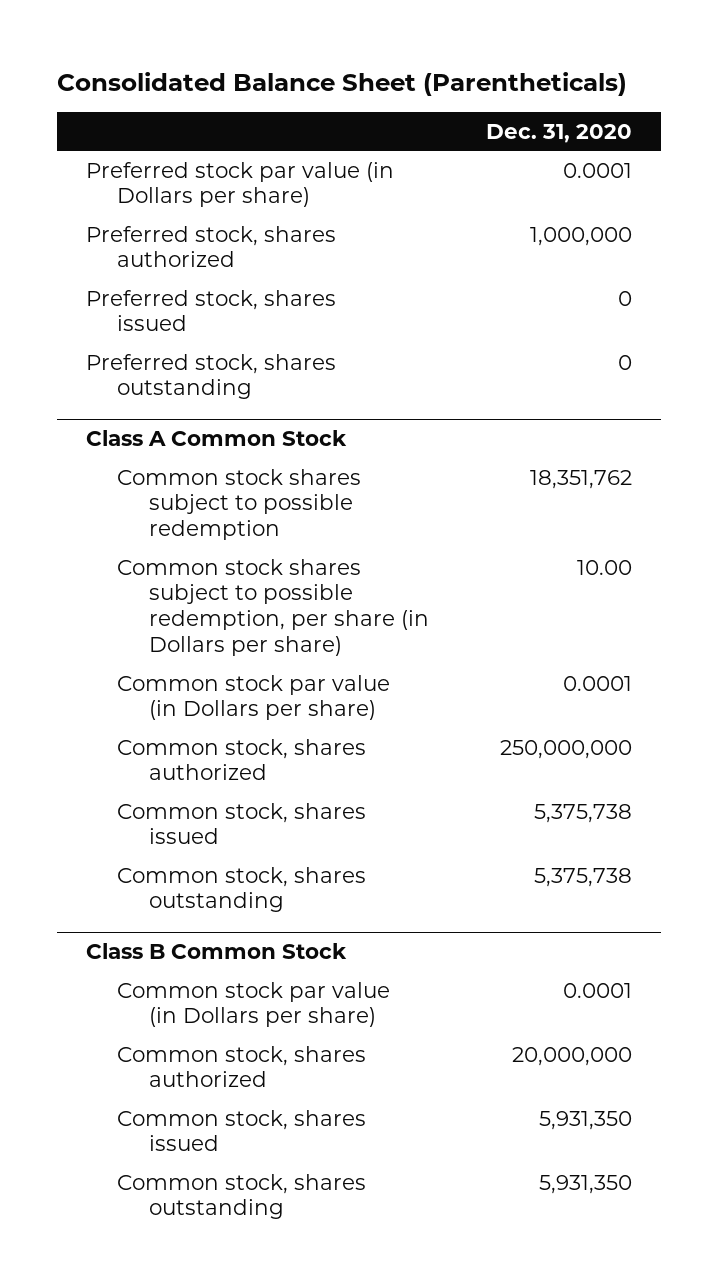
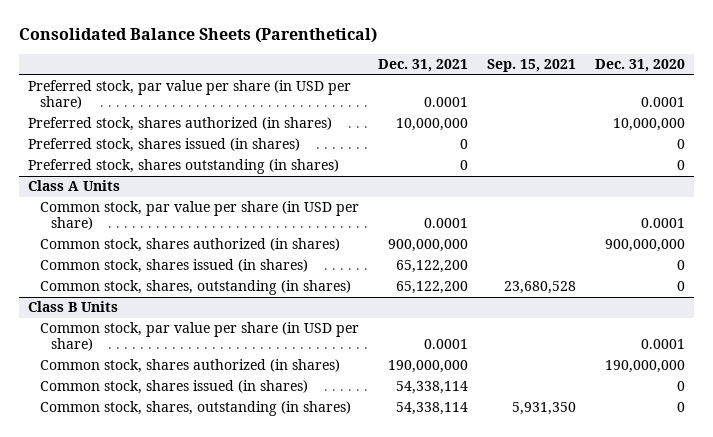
[57,71,628,96] Consolidated Balance Sheet (Parentheticals) -> [18,27,377,44] Consolidated Balance Sheets (Parenthetical)
none -> [377,59,468,73] Dec. 31, 2021
none -> [486,59,576,73] Sep. 15, 2021
[117,468,362,541] Common stock shares subject to possible redemption -> none
[117,558,429,657] Common stock shares subject to possible redemption, per share (in Dollars per share) -> none
[86,161,395,208] Preferred stock par value (in Dollars per share) -> [28,80,352,110] Preferred stock, par value per share (in USD per share)
[86,225,337,268] Preferred stock, shares authorized -> [28,117,333,132] Preferred stock, shares authorized (in shares)
[530,226,633,246] 1,000,000 -> [612,118,685,132] 10,000,000
[86,289,337,332] Preferred stock, shares issued -> [28,138,301,153] Preferred stock, shares issued (in shares)
[86,353,337,400] Preferred stock, shares outstanding -> [28,159,340,175] Preferred stock, shares outstanding (in shares)
[86,430,348,447] Class A Common Stock -> [28,180,121,192] Class A Units
[117,674,391,721] Common stock par value (in Dollars per share) -> [39,201,359,231] Common stock, par value per share (in USD per share)
[117,738,367,781] Common stock, shares authorized -> [39,238,340,253] Common stock, shares authorized (in shares)
[500,739,633,759] 250,000,000 -> [604,239,685,253] 900,000,000
[117,802,367,845] Common stock, shares issued -> [39,259,308,274] Common stock, shares issued (in shares)
[534,803,633,823] 5,375,738 -> [676,260,685,271] 0
[117,866,367,913] Common stock, shares outstanding -> [39,280,351,296] Common stock, shares, outstanding (in shares)
[534,867,633,887] 5,375,738 -> [676,281,685,292] 0
[86,943,348,960] Class B Common Stock -> [28,301,119,313] Class B Units
[117,981,391,1028] Common stock par value (in Dollars per share) -> [39,322,359,352] Common stock, par value per share (in USD per share)
[117,1045,367,1088] Common stock, shares authorized -> [39,359,340,374] Common stock, shares authorized (in shares)
[512,1046,633,1066] 20,000,000 -> [604,360,685,374] 190,000,000
[117,1109,367,1152] Common stock, shares issued -> [39,380,308,395] Common stock, shares issued (in shares)
[539,1110,633,1130] 5,931,350 -> [676,381,685,392] 0
[117,1173,367,1220] Common stock, shares outstanding -> [39,401,351,417] Common stock, shares, outstanding (in shares)
[539,1174,633,1194] 5,931,350 -> [676,402,685,413] 0

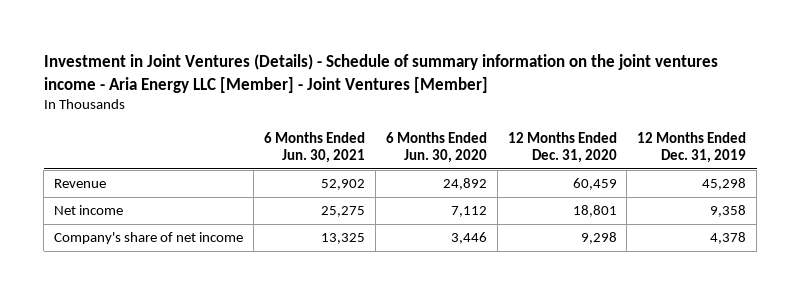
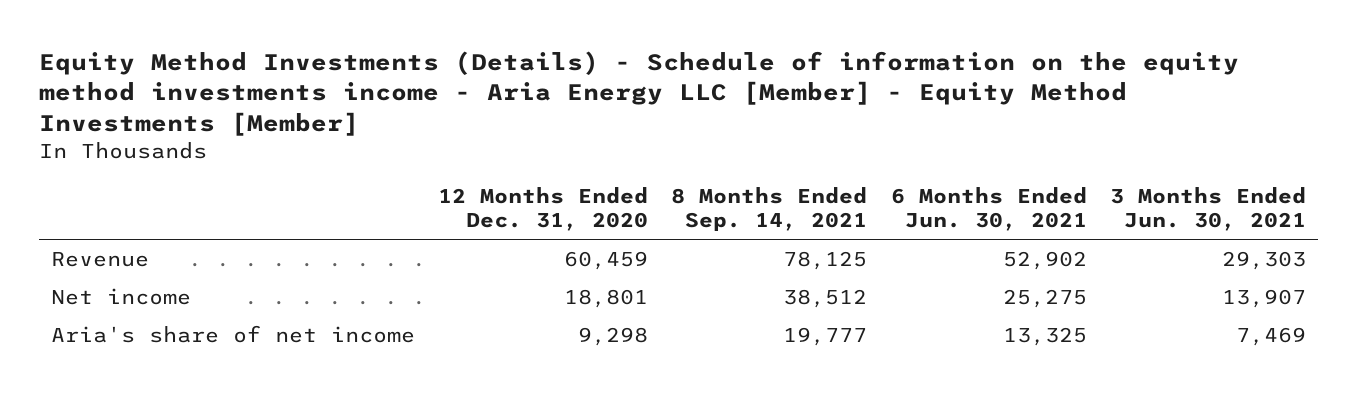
[43,53,718,93] Investment in Joint Ventures (Details) - Schedule of summary information on the joint ventures income - Aria Energy LLC [Member] - Joint Ventures [Member] -> [38,50,1239,136] Equity Method Investments (Details) - Schedule of information on the equity method investments income - Aria Energy LLC [Member] - Equity Method Investments [Member]
[385,131,487,163] 6 Months Ended Jun. 30, 2020 -> none
[637,131,747,163] 12 Months Ended Dec. 31, 2019 -> none
none -> [671,187,868,232] 8 Months Ended Sep. 14, 2021
none -> [1110,187,1307,232] 3 Months Ended Jun. 30, 2021
[54,232,244,245] Company's share of net income -> [50,324,415,343] Aria's share of net income

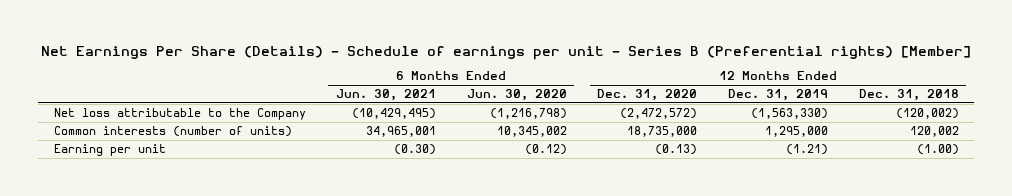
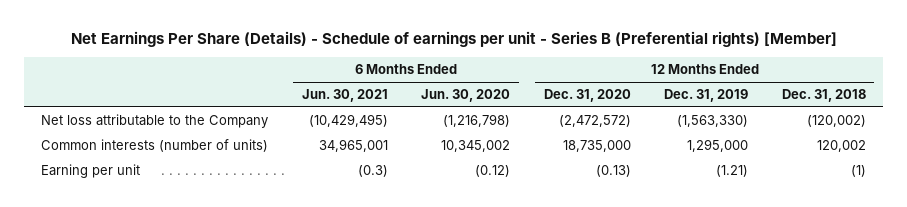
[394,144,437,156] (0.30) -> [357,165,388,178] (0.3)
[916,144,959,156] (1.00) -> [850,165,866,178] (1)

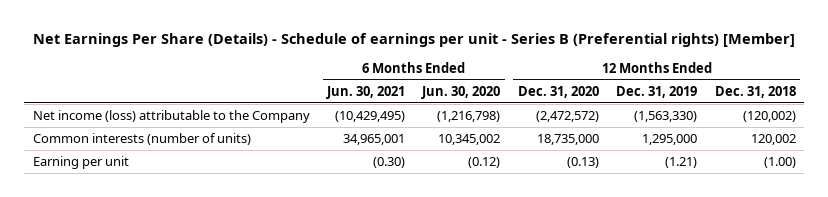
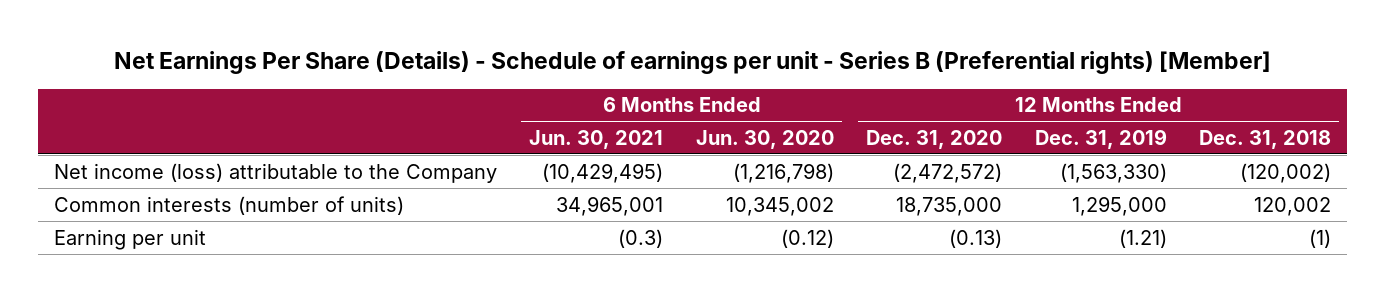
[372,157,405,169] (0.30) -> [618,228,664,248] (0.3)
[763,157,796,169] (1.00) -> [1309,228,1332,248] (1)

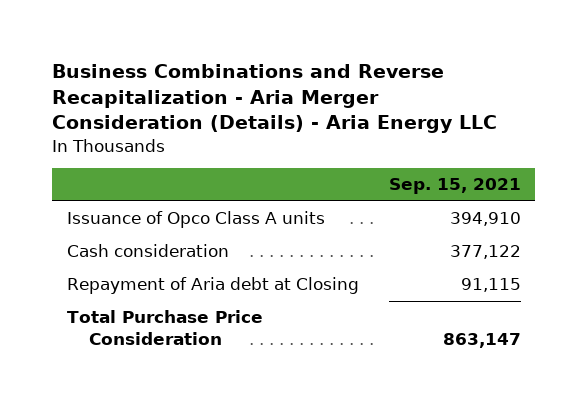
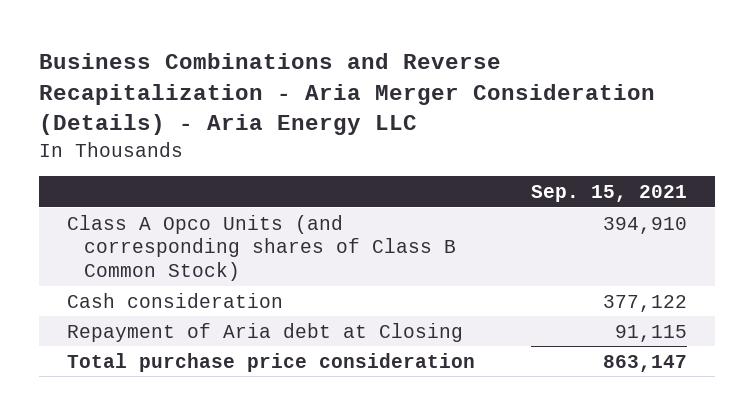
[67,211,326,229] Issuance of Opco Class A units -> [66,214,456,281] Class A Opco Units (and corresponding shares of Class B Common Stock)
[67,310,264,345] Total Purchase Price Consideration -> [66,352,475,372] Total purchase price consideration

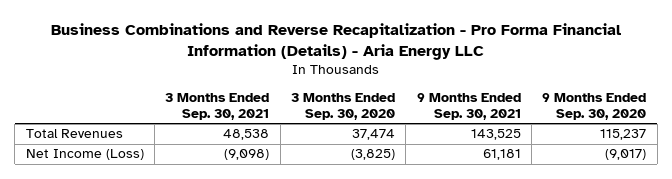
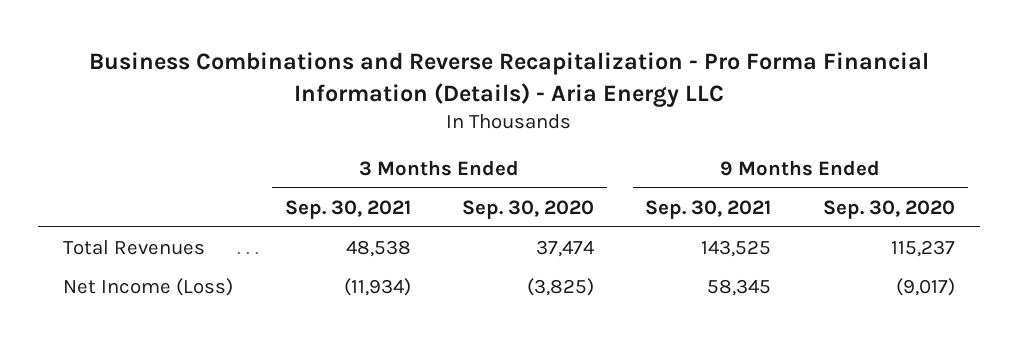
[224,149,270,161] (9,098) -> [343,277,411,296] (11,934)
[482,149,521,161] 61,181 -> [707,278,772,296] 58,345

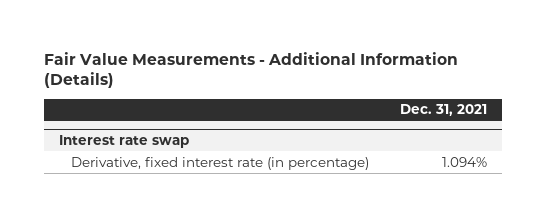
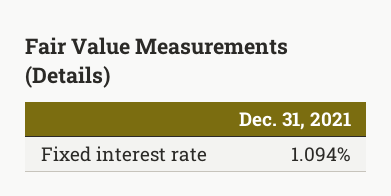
[43,51,458,89] Fair Value Measurements - Additional Information (Details) -> [24,36,288,89] Fair Value Measurements (Details)
[58,135,189,149] Interest rate swap -> none
[71,156,370,170] Derivative, fixed interest rate (in percentage) -> [40,145,207,162] Fixed interest rate

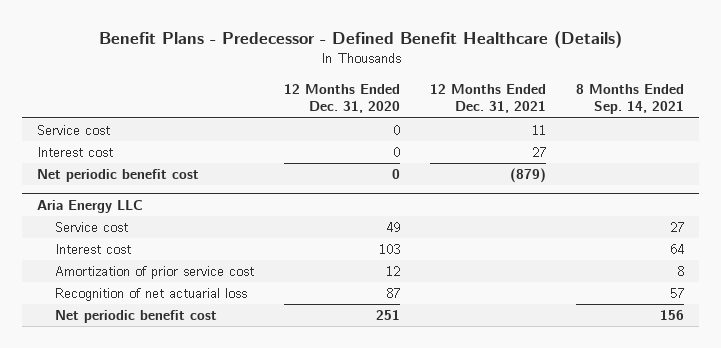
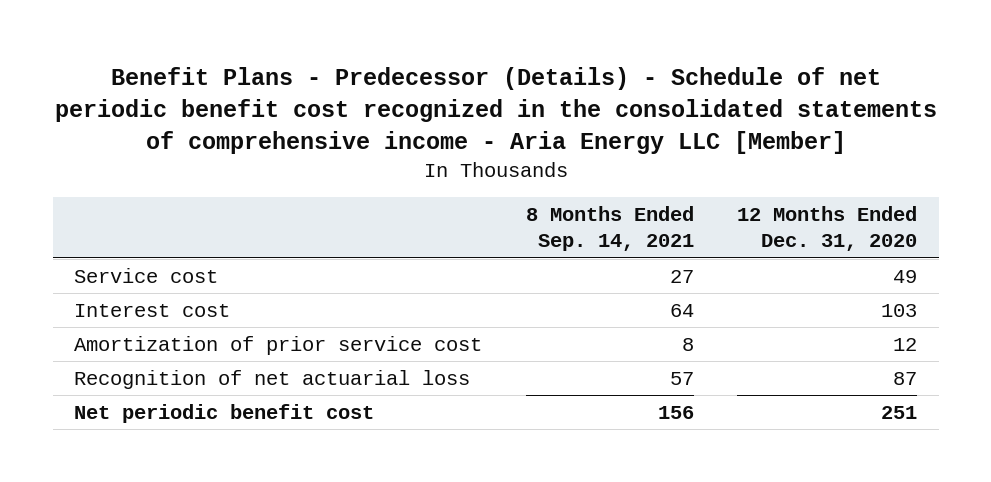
[98,31,622,49] Benefit Plans - Predecessor - Defined Benefit Healthcare (Details) -> [54,66,937,154] Benefit Plans - Predecessor (Details) - Schedule of net periodic benefit cost recognized in the consolidated statements of comprehensive income - Aria Energy LLC [Member]
[430,83,547,114] 12 Months Ended Dec. 31, 2021 -> none
[37,125,111,136] Service cost -> none
[37,147,114,158] Interest cost -> none
[37,169,200,183] Net periodic benefit cost -> none
[37,199,144,213] Aria Energy LLC -> none

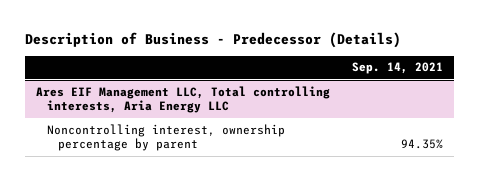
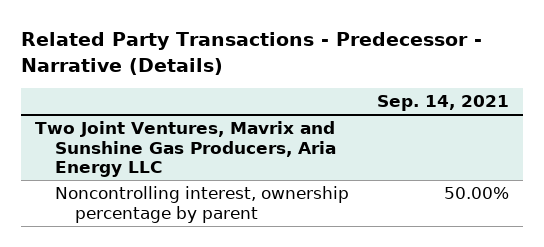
[24,31,401,48] Description of Business - Predecessor (Details) -> [20,32,482,75] Related Party Transactions - Predecessor - Narrative (Details)
[36,85,331,114] Ares EIF Management LLC, Total controlling interests, Aria Energy LLC -> none
none -> [34,121,336,177] Two Joint Ventures, Mavrix and Sunshine Gas Producers, Aria Energy LLC
[401,139,444,150] 94.35% -> [443,187,509,200] 50.00%

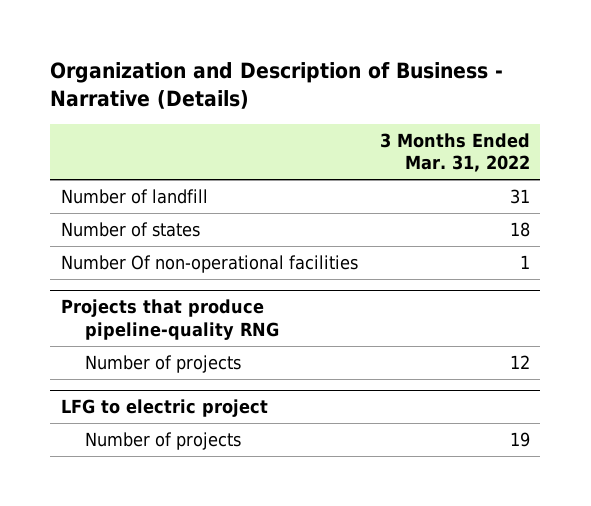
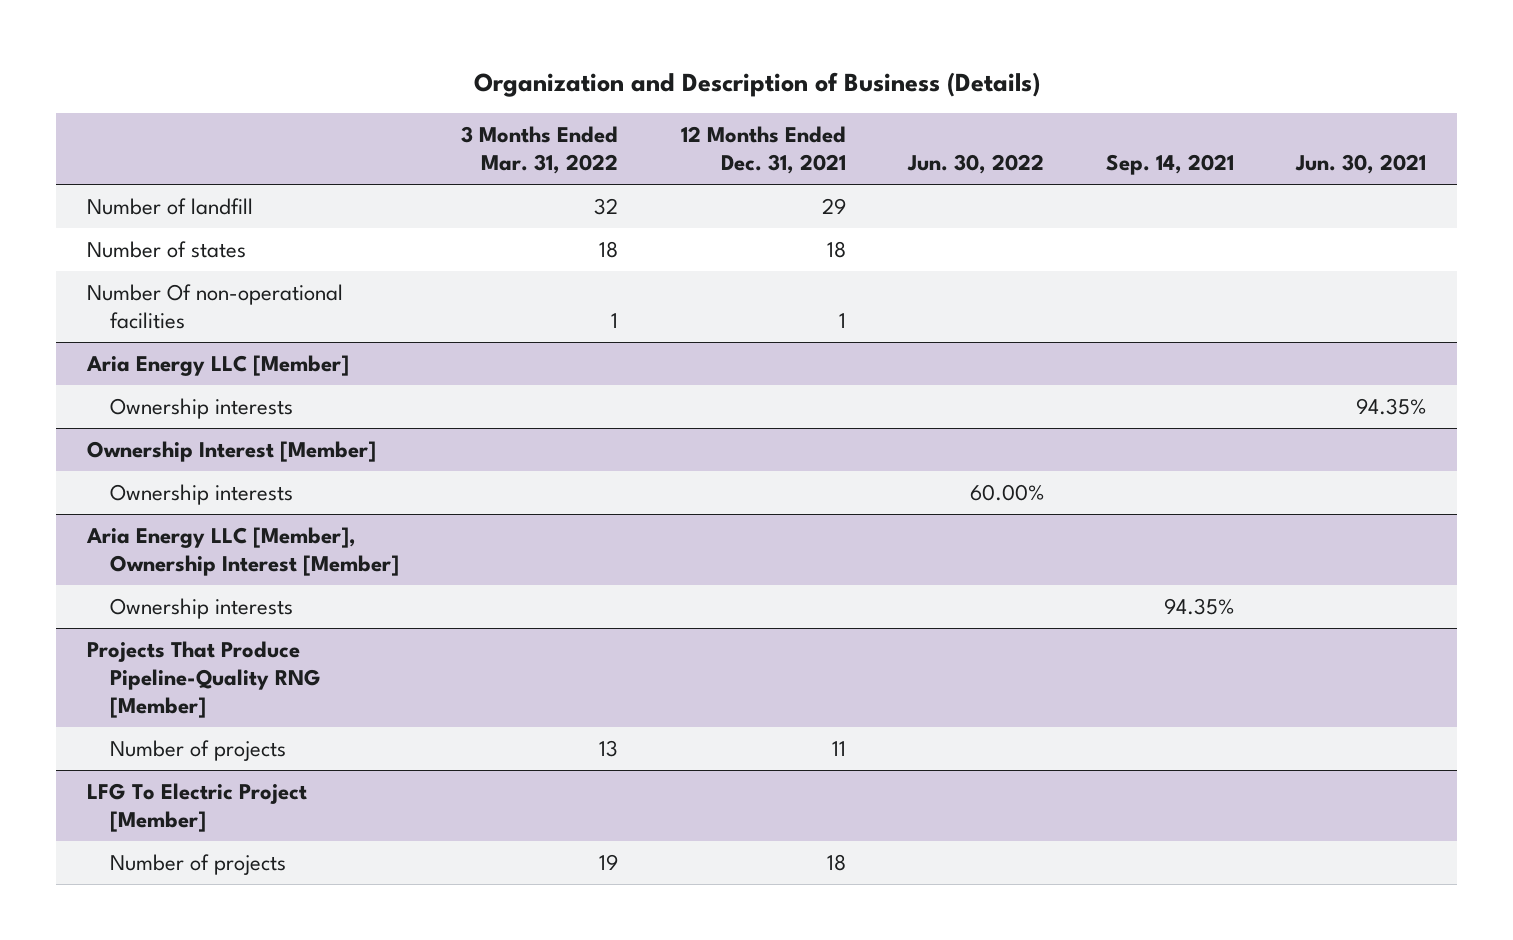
[50,62,504,109] Organization and Description of Business - Narrative (Details) -> [473,71,1040,97] Organization and Description of Business (Details)
none -> [680,126,846,175] 12 Months Ended Dec. 31, 2021
none -> [906,154,1044,175] Jun. 30, 2022
none -> [1106,154,1235,176] Sep. 14, 2021
none -> [1295,154,1427,175] Jun. 30, 2021
[509,189,530,205] 31 -> [594,198,619,216] 32
none -> [85,355,349,377] Aria Energy LLC [Member]
none -> [110,398,294,420] Ownership interests
none -> [86,441,376,463] Ownership Interest [Member]
none -> [110,484,294,506] Ownership interests
none -> [85,527,400,576] Aria Energy LLC [Member], Ownership Interest [Member]
none -> [110,598,294,620] Ownership interests
[61,299,279,340] Projects that produce pipeline-quality RNG -> [86,641,322,718] Projects That Produce Pipeline-Quality RNG [Member]
[509,355,530,370] 12 -> [599,740,619,758] 13
[61,399,269,418] LFG to electric project -> [86,783,307,832] LFG To Electric Project [Member]

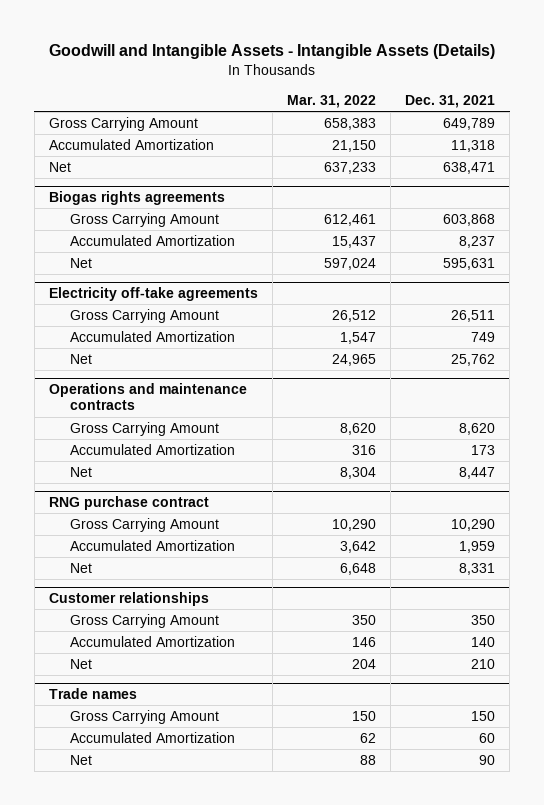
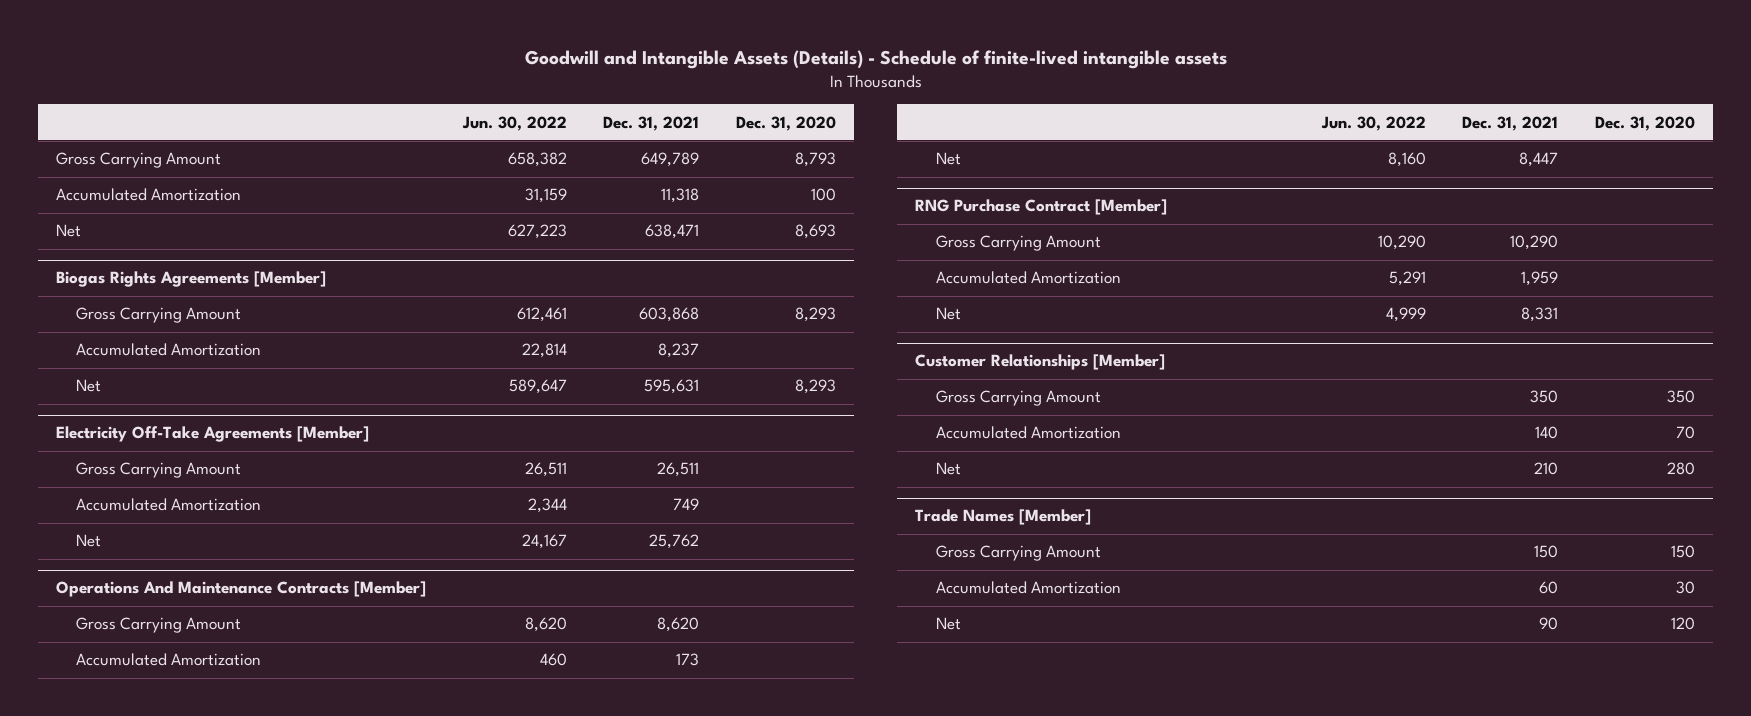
[48,44,495,60] Goodwill and Intangible Assets - Intangible Assets (Details) -> [524,50,1227,70] Goodwill and Intangible Assets (Details) - Schedule of finite-lived intangible assets
[286,94,376,108] Mar. 31, 2022 -> none
none -> [461,115,567,131] Jun. 30, 2022
none -> [735,115,836,131] Dec. 31, 2020
[48,191,225,206] Biogas rights agreements -> [55,271,326,288] Biogas Rights Agreements [Member]
[48,287,258,302] Electricity off-take agreements -> [55,426,369,443] Electricity Off-Take Agreements [Member]
[48,383,247,411] Operations and maintenance contracts -> [55,581,426,598] Operations And Maintenance Contracts [Member]
[48,496,209,511] RNG purchase contract -> [915,199,1168,216] RNG Purchase Contract [Member]
[48,592,209,607] Customer relationships -> [915,354,1166,371] Customer Relationships [Member]
[48,688,137,700] Trade names -> [915,509,1092,526] Trade Names [Member]

